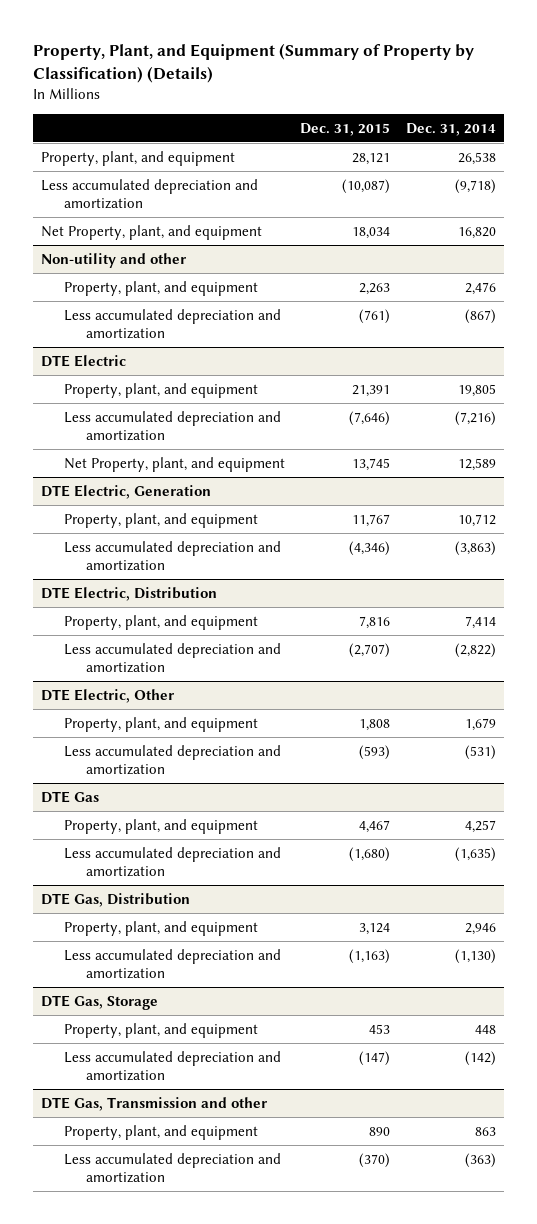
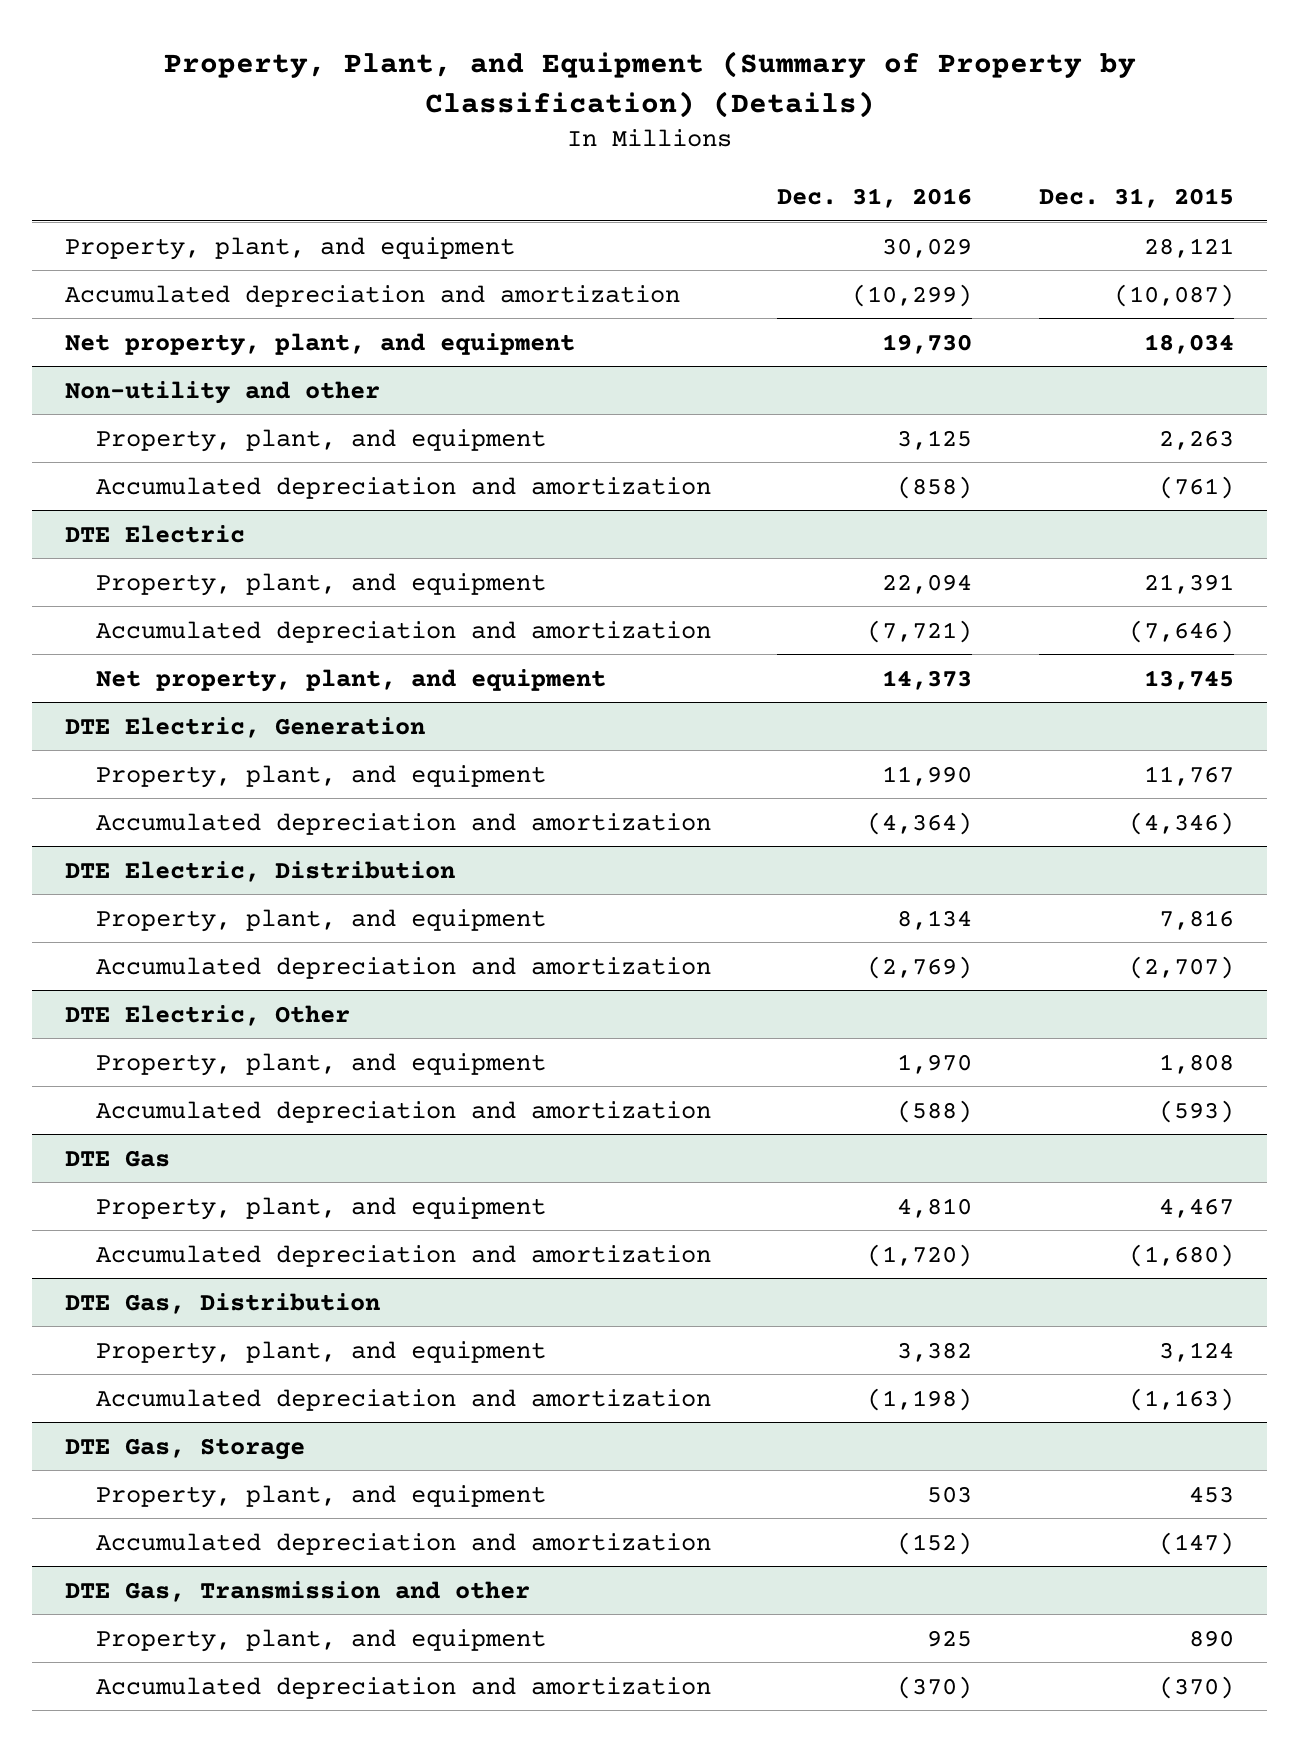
[406,122,497,136] Dec. 31, 2014 -> none
none -> [777,187,973,208] Dec. 31, 2016
[40,178,258,210] Less accumulated depreciation and amortization -> [65,284,681,307] Accumulated depreciation and amortization
[40,224,262,240] Net Property, plant, and equipment -> [65,332,576,356] Net property, plant, and equipment
[63,308,281,340] Less accumulated depreciation and amortization -> [95,476,711,499] Accumulated depreciation and amortization
[63,410,281,442] Less accumulated depreciation and amortization -> [95,620,711,643] Accumulated depreciation and amortization
[63,456,285,472] Net Property, plant, and equipment -> [95,668,606,692] Net property, plant, and equipment
[63,540,281,572] Less accumulated depreciation and amortization -> [95,812,711,835] Accumulated depreciation and amortization
[63,642,281,674] Less accumulated depreciation and amortization -> [95,956,711,979] Accumulated depreciation and amortization
[63,744,281,776] Less accumulated depreciation and amortization -> [95,1100,711,1123] Accumulated depreciation and amortization
[63,846,281,878] Less accumulated depreciation and amortization -> [95,1244,711,1267] Accumulated depreciation and amortization
[63,948,281,980] Less accumulated depreciation and amortization -> [95,1388,711,1411] Accumulated depreciation and amortization
[63,1050,281,1082] Less accumulated depreciation and amortization -> [95,1532,711,1555] Accumulated depreciation and amortization
[63,1152,281,1184] Less accumulated depreciation and amortization -> [95,1676,711,1699] Accumulated depreciation and amortization

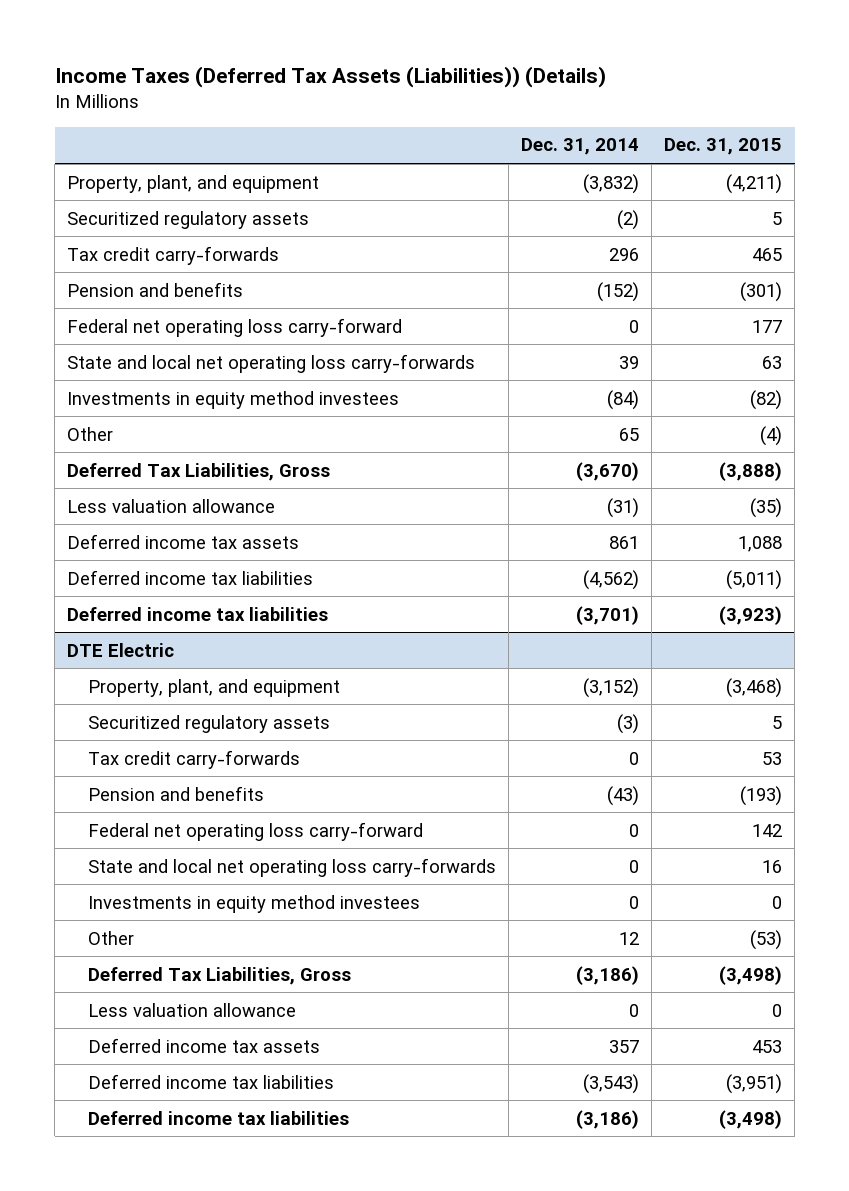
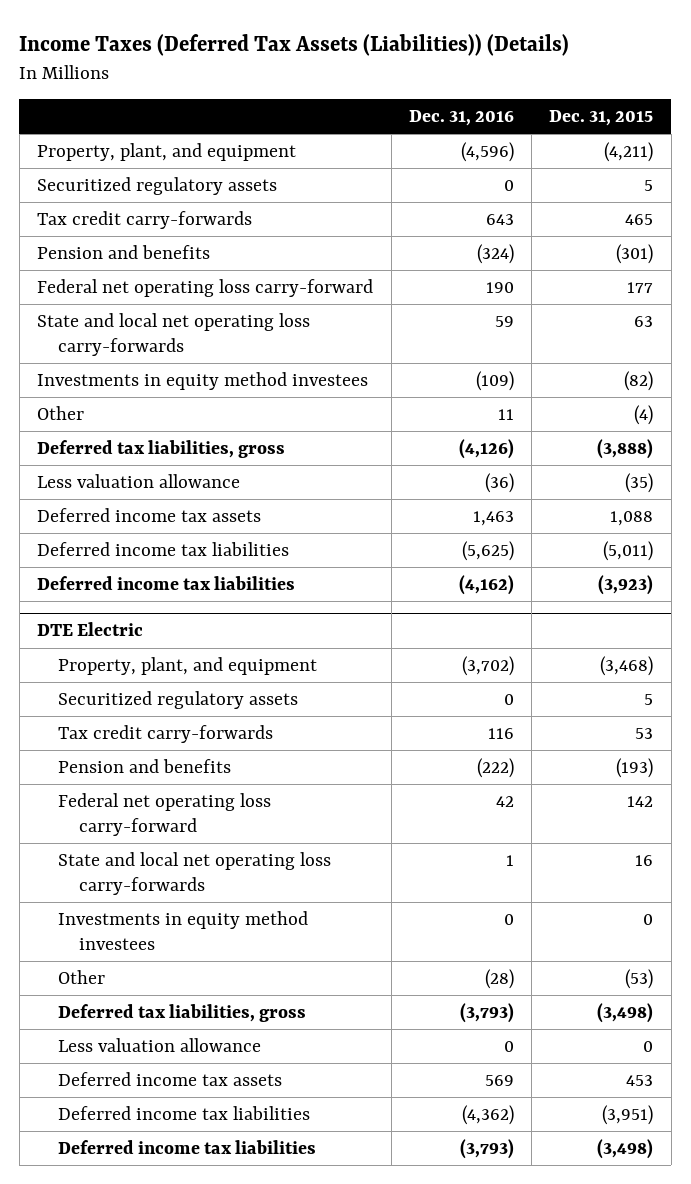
[520,138,639,156] Dec. 31, 2014 -> none
none -> [408,110,514,127] Dec. 31, 2016
[67,462,331,481] Deferred Tax Liabilities, Gross -> [37,439,286,458] Deferred tax liabilities, gross
[87,966,351,985] Deferred Tax Liabilities, Gross -> [58,1003,307,1022] Deferred tax liabilities, gross

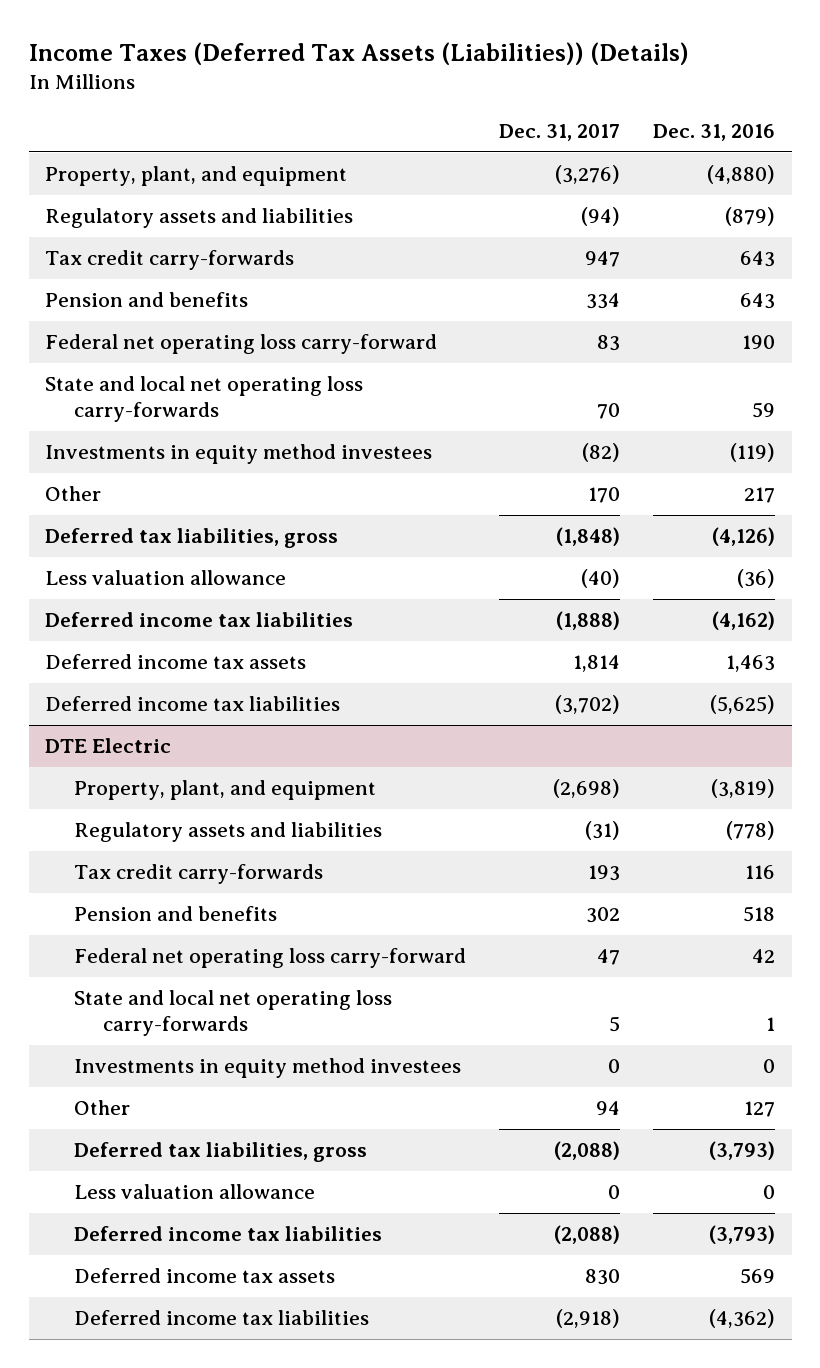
[549,110,654,127] Dec. 31, 2015 -> none
none -> [499,124,621,142] Dec. 31, 2017
[37,176,278,195] Securitized regulatory assets -> none
[460,141,514,162] (4,596) -> [707,165,776,185] (4,880)
none -> [45,208,354,229] Regulatory assets and liabilities
[476,243,514,264] (324) -> [740,293,776,310] 643
[475,370,514,391] (109) -> [730,443,776,463] (119)
[497,408,514,420] 11 -> [744,487,776,504] 217
[37,575,296,590] Deferred income tax liabilities -> [45,612,354,628] Deferred income tax liabilities
[58,690,299,709] Securitized regulatory assets -> none
[461,655,514,676] (3,702) -> [711,779,776,799] (3,819)
none -> [74,822,383,843] Regulatory assets and liabilities
[476,757,514,778] (222) -> [743,906,776,923] 518
[484,968,514,989] (28) -> [744,1101,776,1118] 127
[58,1139,317,1154] Deferred income tax liabilities -> [74,1226,383,1242] Deferred income tax liabilities

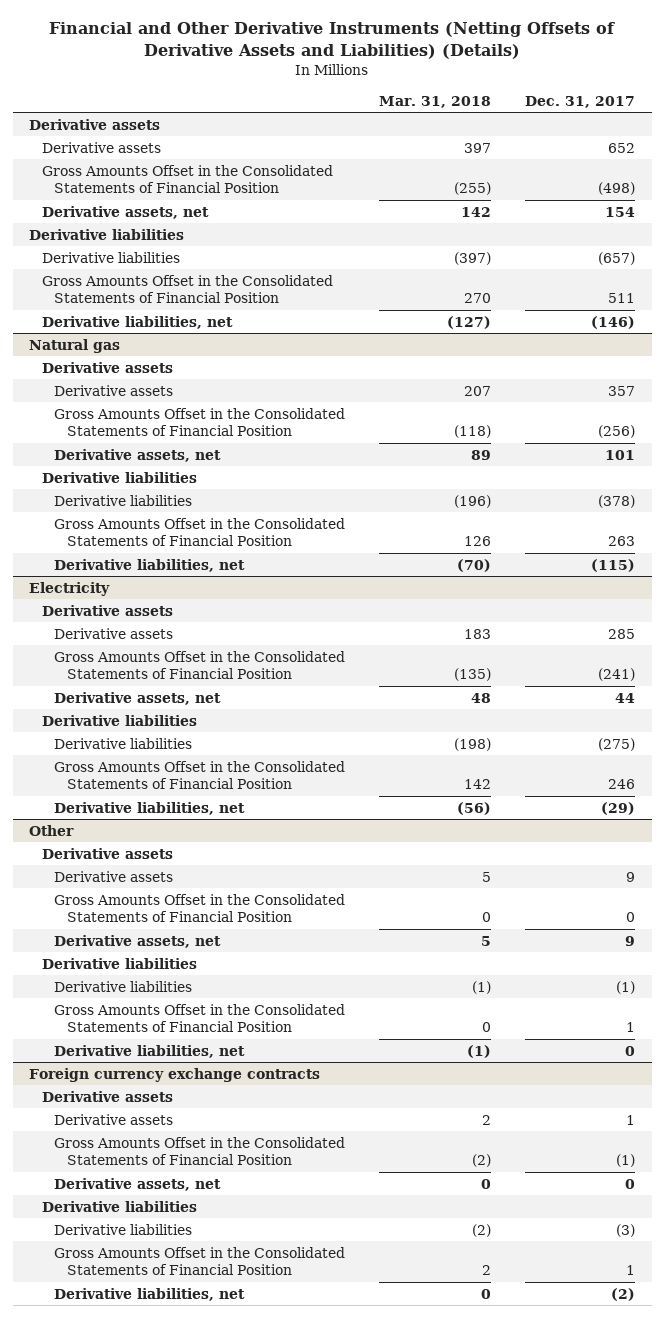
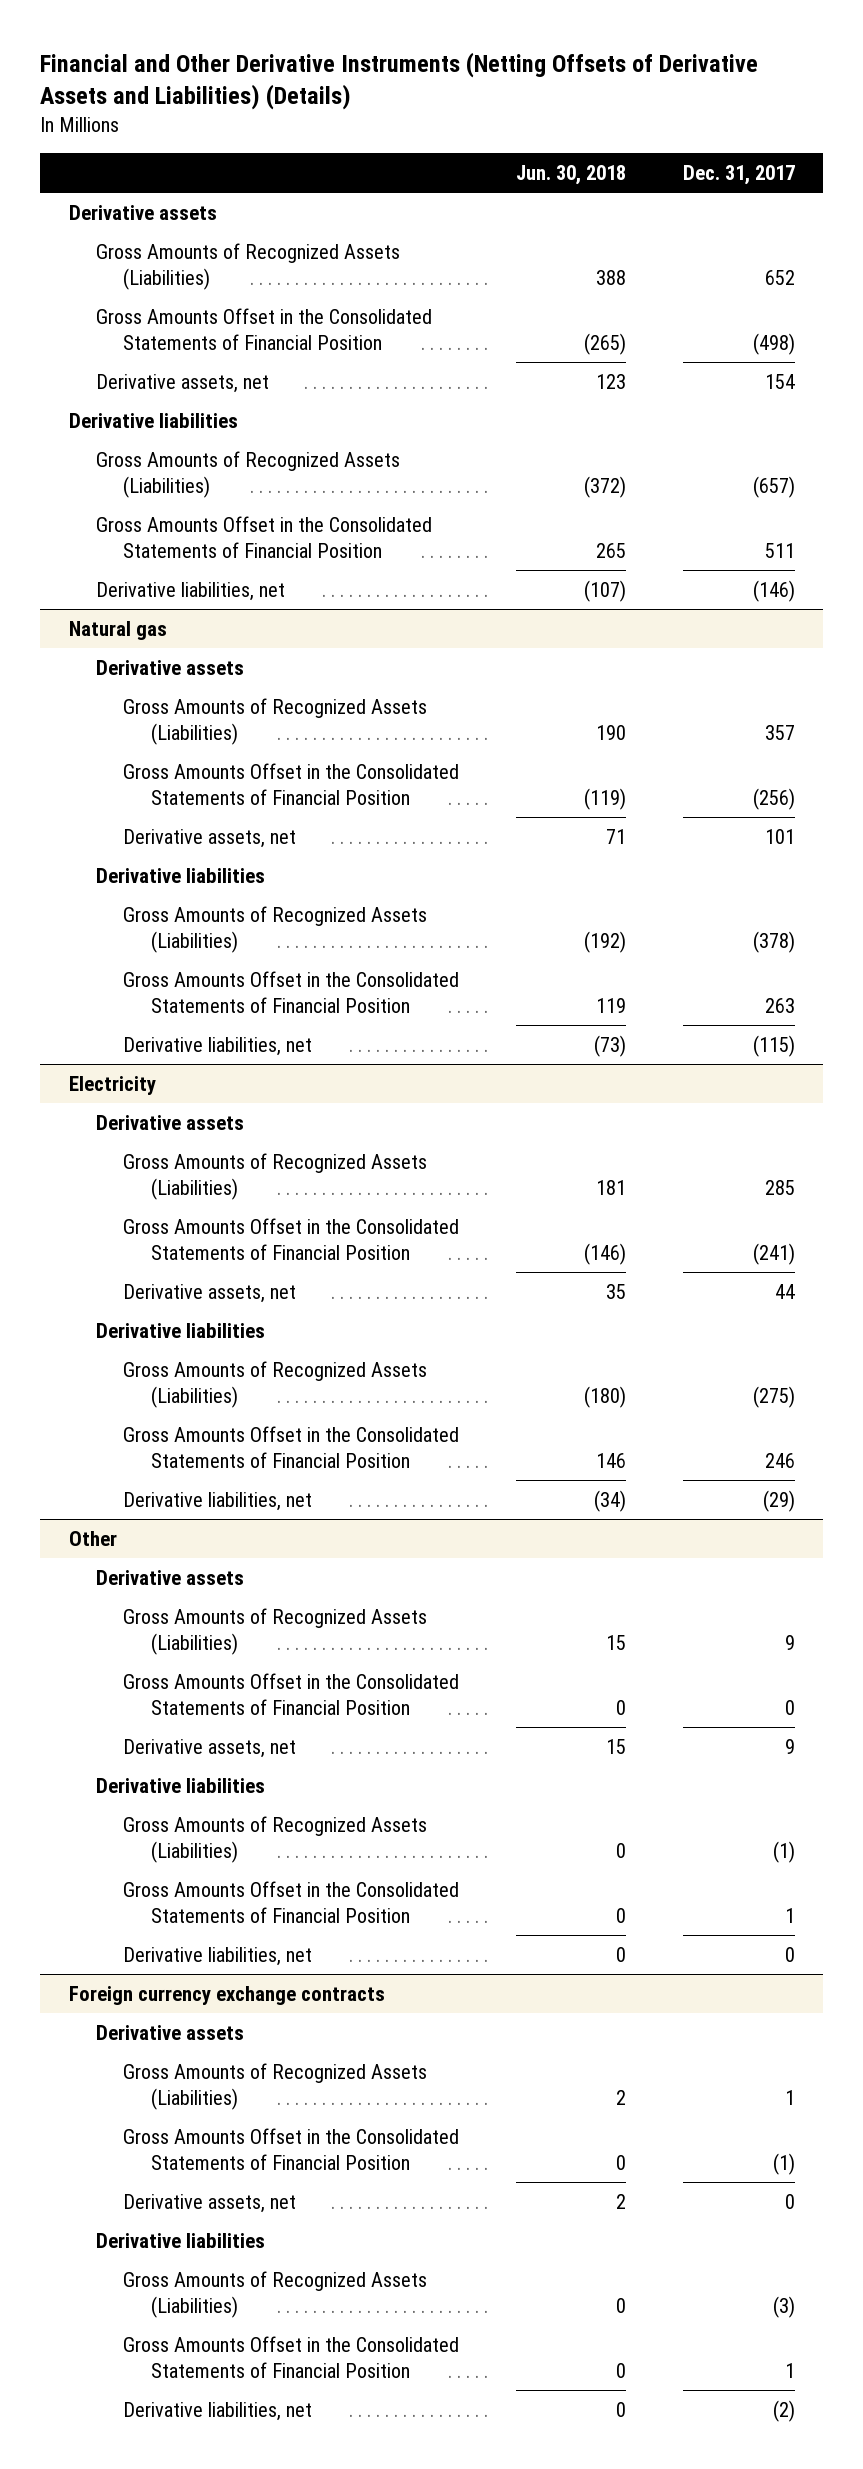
[379,95,492,108] Mar. 31, 2018 -> none
none -> [516,164,627,185] Jun. 30, 2018
[41,141,161,153] Derivative assets -> [95,243,400,291] Gross Amounts of Recognized Assets (Liabilities)
[41,251,180,263] Derivative liabilities -> [95,451,400,499] Gross Amounts of Recognized Assets (Liabilities)
[54,384,174,396] Derivative assets -> [123,698,428,746] Gross Amounts of Recognized Assets (Liabilities)
[54,494,193,506] Derivative liabilities -> [123,906,428,954] Gross Amounts of Recognized Assets (Liabilities)
[54,627,174,639] Derivative assets -> [123,1153,428,1201] Gross Amounts of Recognized Assets (Liabilities)
[54,737,193,749] Derivative liabilities -> [123,1361,428,1409] Gross Amounts of Recognized Assets (Liabilities)
[54,870,174,882] Derivative assets -> [123,1608,428,1656] Gross Amounts of Recognized Assets (Liabilities)
[54,980,193,992] Derivative liabilities -> [123,1816,428,1864] Gross Amounts of Recognized Assets (Liabilities)
[54,1113,174,1125] Derivative assets -> [123,2063,428,2111] Gross Amounts of Recognized Assets (Liabilities)
[54,1223,193,1235] Derivative liabilities -> [123,2271,428,2319] Gross Amounts of Recognized Assets (Liabilities)

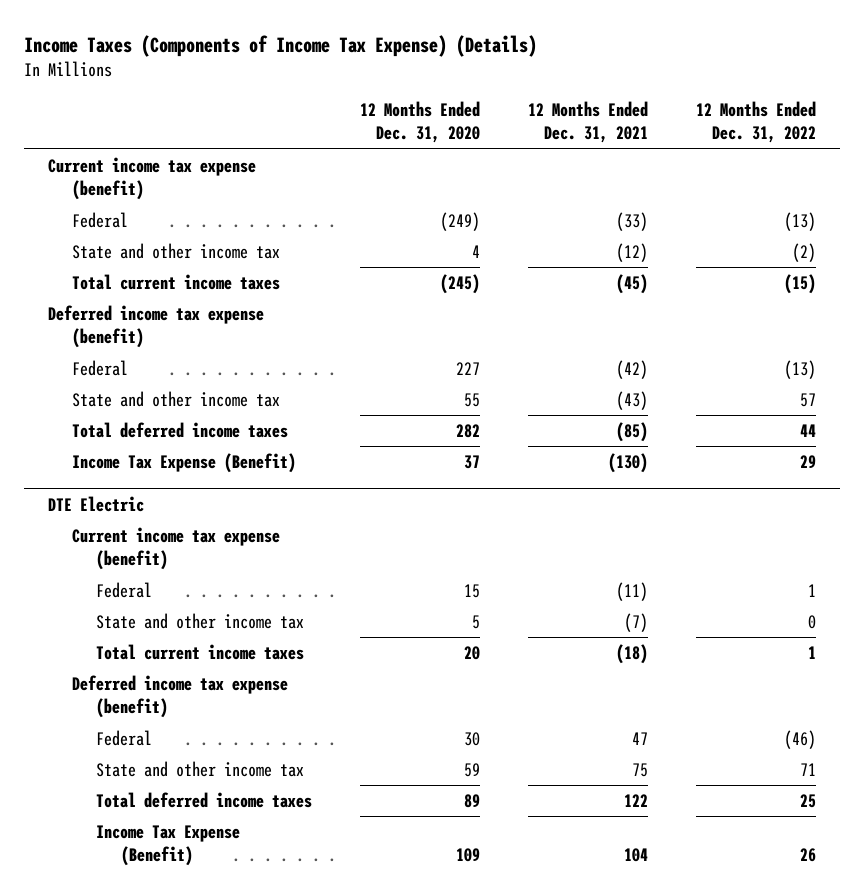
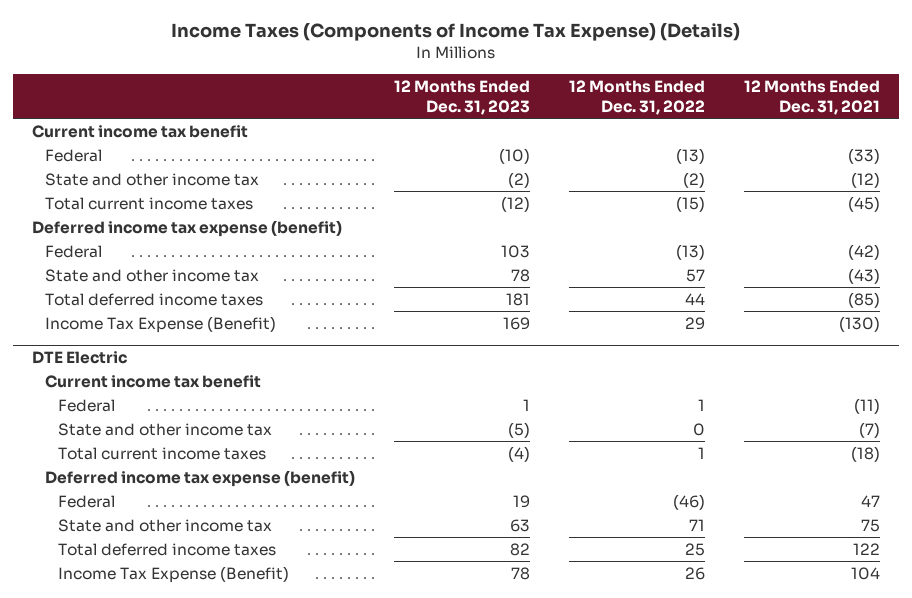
[360,101,481,144] 12 Months Ended Dec. 31, 2020 -> none
none -> [393,79,530,115] 12 Months Ended Dec. 31, 2023
[47,157,256,201] Current income tax expense (benefit) -> [32,124,249,138] Current income tax benefit
[72,527,281,571] Current income tax expense (benefit) -> [45,374,262,388] Current income tax benefit

